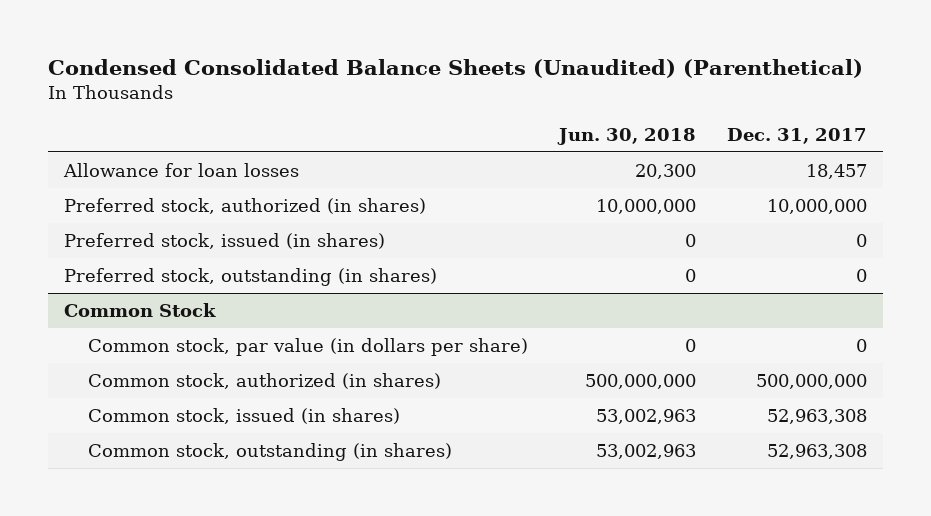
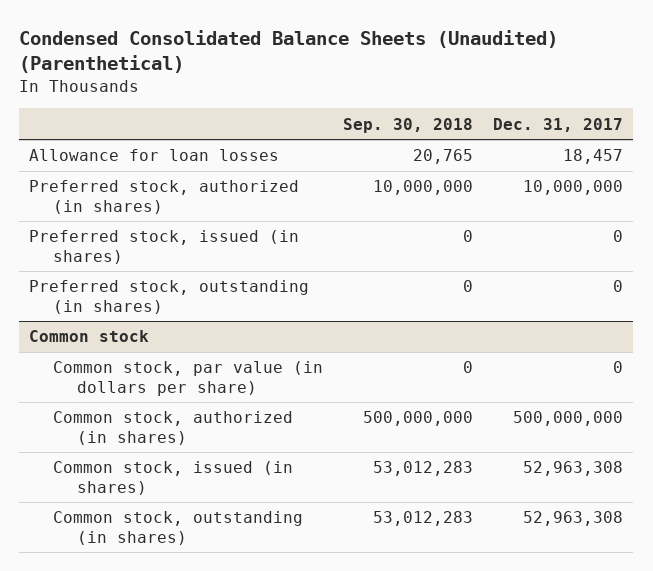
[557,127,697,145] Jun. 30, 2018 -> none
none -> [343,117,474,133] Sep. 30, 2018
[63,302,216,317] Common Stock -> [29,330,150,343] Common stock

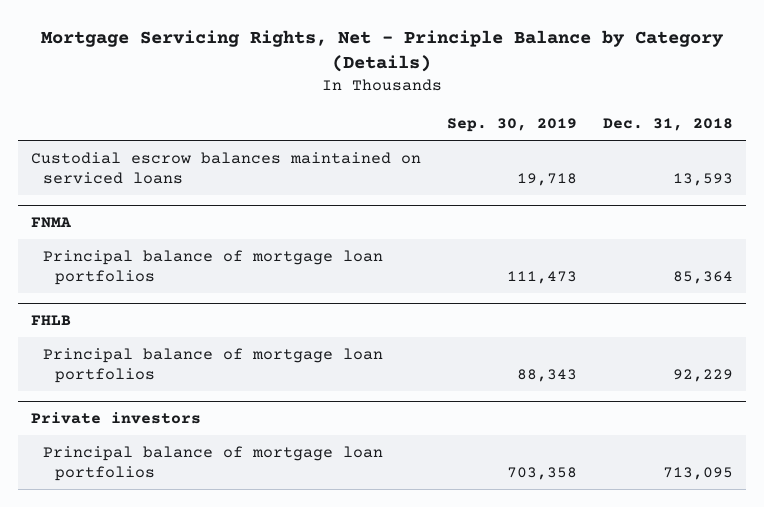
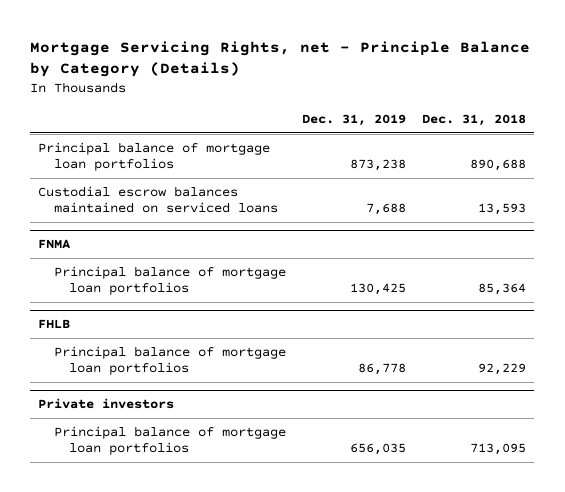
[40,29,724,73] Mortgage Servicing Rights, Net - Principle Balance by Category (Details) -> [30,40,531,78] Mortgage Servicing Rights, net - Principle Balance by Category (Details)
[446,118,577,133] Sep. 30, 2019 -> none
none -> [302,114,407,127] Dec. 31, 2019
none -> [38,141,271,172] Principal balance of mortgage loan portfolios

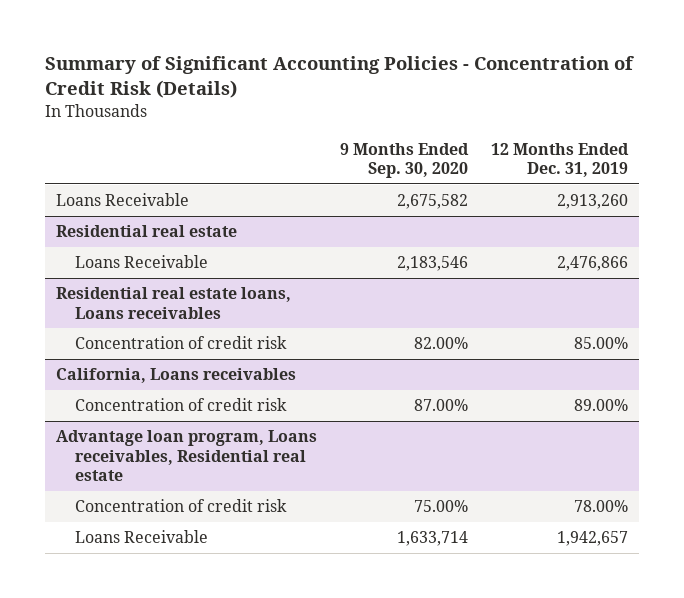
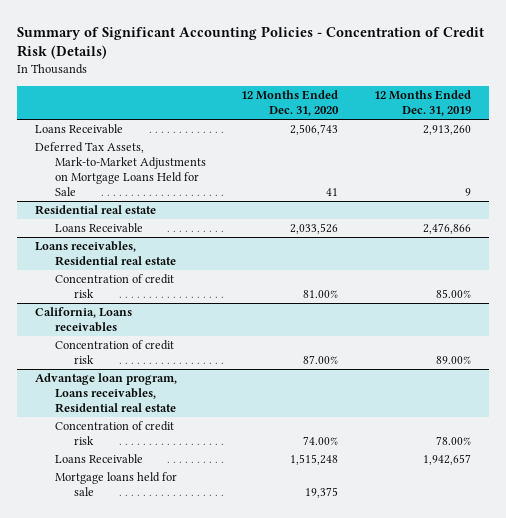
[340,142,470,178] 9 Months Ended Sep. 30, 2020 -> none
none -> [241,90,340,117] 12 Months Ended Dec. 31, 2020
none -> [35,142,206,196] Deferred Tax Assets, Mark-to-Market Adjustments on Mortgage Loans Held for Sale
[56,287,292,319] Residential real estate loans, Loans receivables -> [35,241,176,267] Loans receivables, Residential real estate
none -> [54,472,177,497] Mortgage loans held for sale

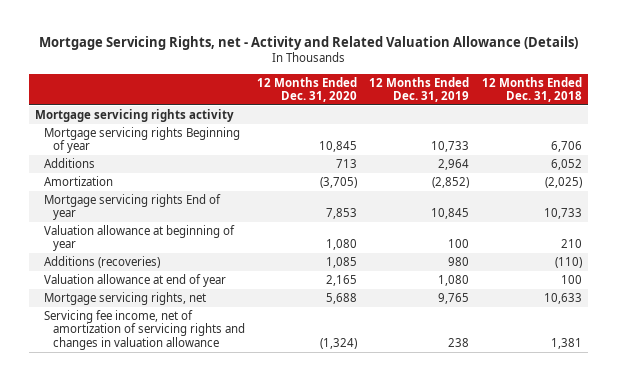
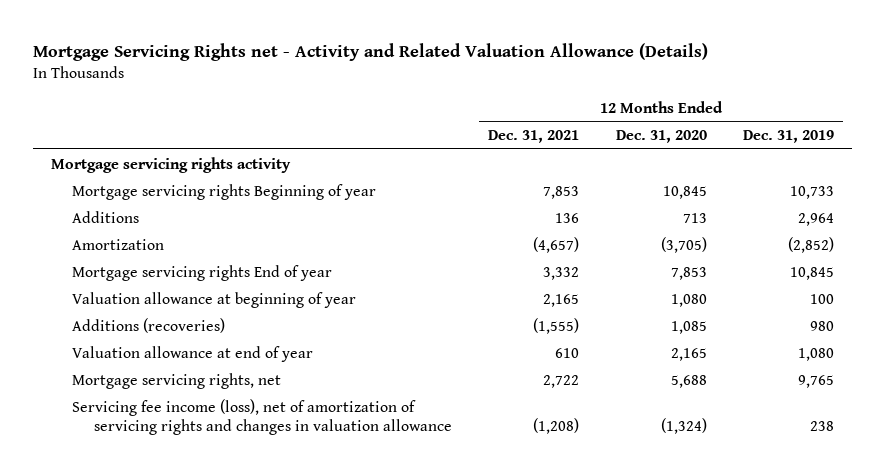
[38,35,578,50] Mortgage Servicing Rights, net - Activity and Related Valuation Allowance (Details) -> [32,43,708,62] Mortgage Servicing Rights net - Activity and Related Valuation Allowance (Details)
[481,76,582,103] 12 Months Ended Dec. 31, 2018 -> none
none -> [488,129,580,143] Dec. 31, 2021
[43,310,245,350] Servicing fee income, net of amortization of servicing rights and changes in valuation allowance -> [72,398,453,435] Servicing fee income (loss), net of amortization of servicing rights and changes in valuation allowance

